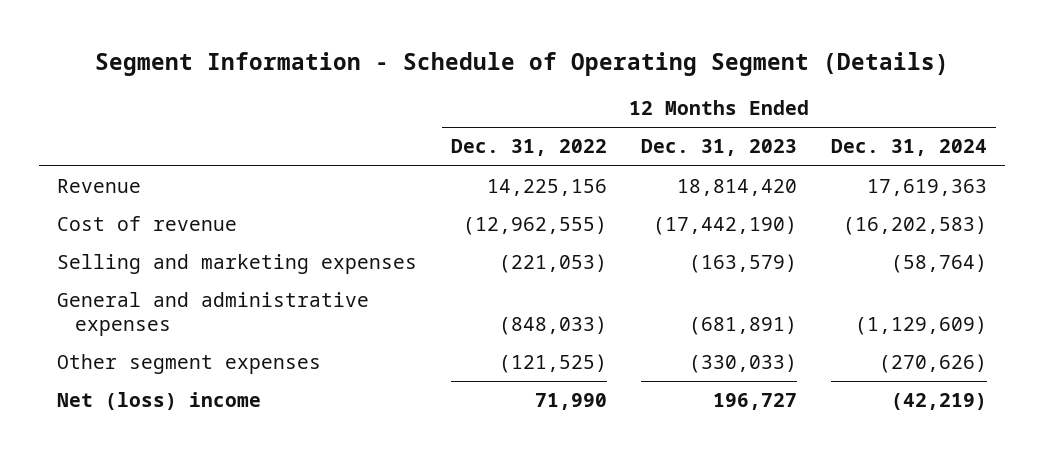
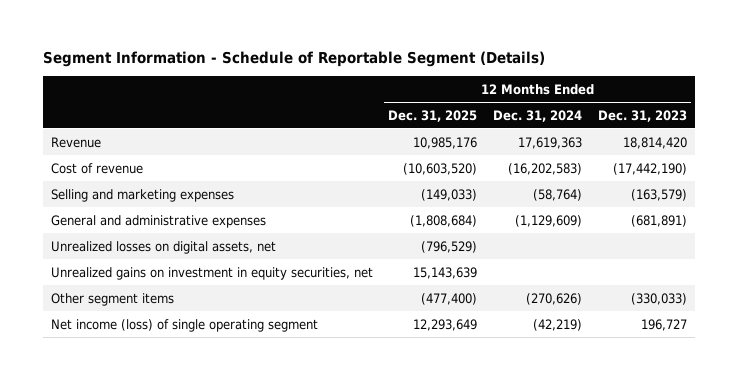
[94,51,949,76] Segment Information - Schedule of Operating Segment (Details) -> [42,51,545,68] Segment Information - Schedule of Reportable Segment (Details)
[450,139,607,157] Dec. 31, 2022 -> none
none -> [388,109,478,122] Dec. 31, 2025
none -> [50,240,276,254] Unrealized losses on digital assets, net
none -> [50,266,373,280] Unrealized gains on investment in equity securities, net
[56,354,321,375] Other segment expenses -> [50,292,174,306] Other segment items
[56,392,261,411] Net (loss) income -> [50,318,318,332] Net income (loss) of single operating segment

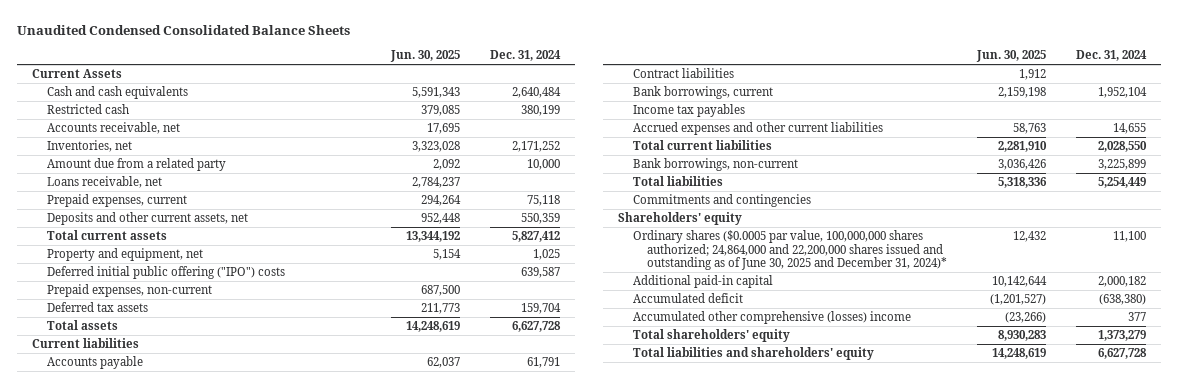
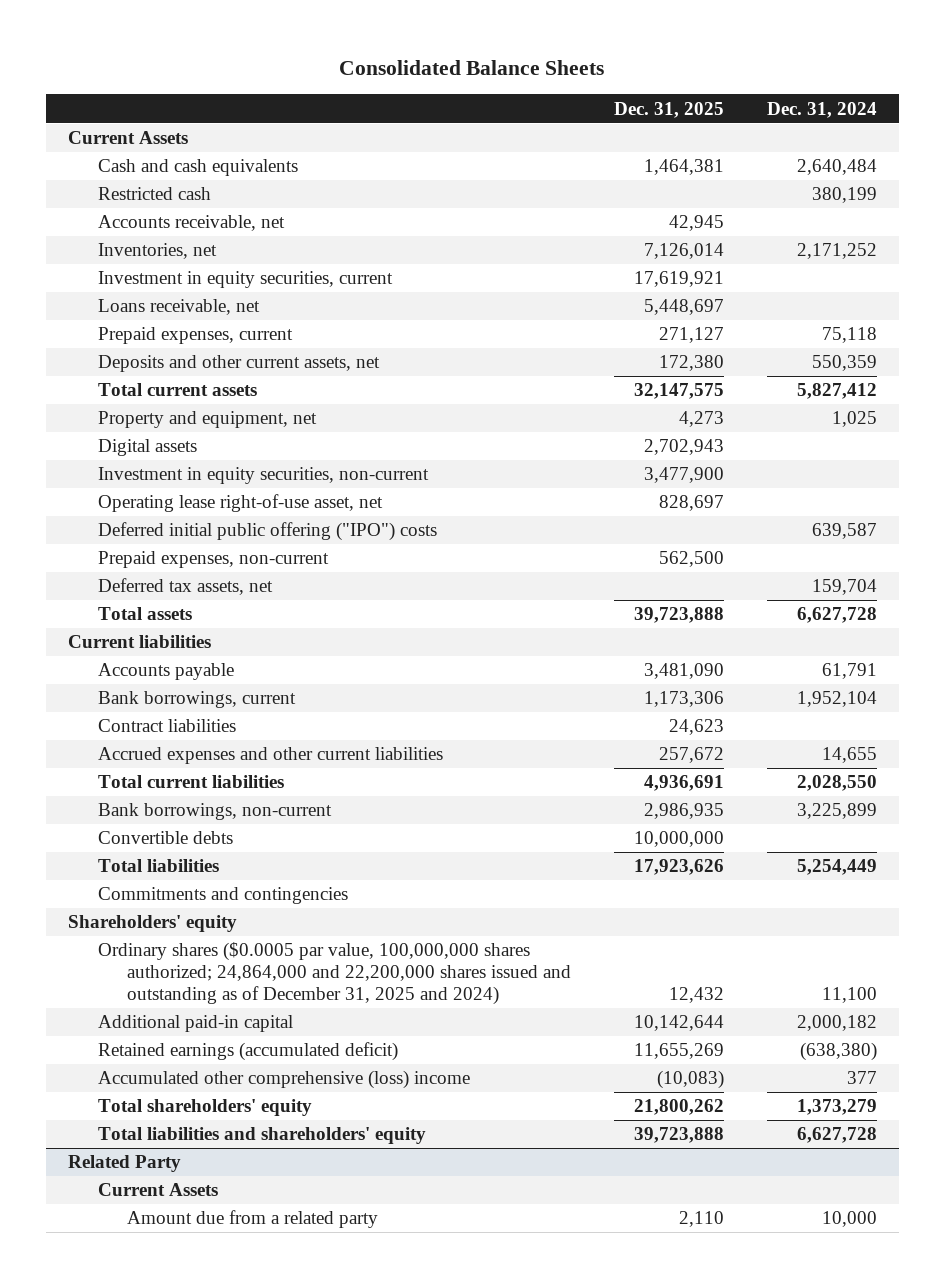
[17,24,351,35] Unaudited Condensed Consolidated Balance Sheets -> [339,60,605,76] Consolidated Balance Sheets
[389,50,460,63] Jun. 30, 2025 -> none
none -> [614,101,725,118] Dec. 31, 2025
[46,157,226,171] Amount due from a related party -> none
none -> [97,271,393,289] Investment in equity securities, current
none -> [97,439,197,457] Digital assets
none -> [97,467,429,485] Investment in equity securities, non-current
none -> [97,494,383,513] Operating lease right-of-use asset, net
[46,301,148,312] Deferred tax assets -> [97,578,273,596] Deferred tax assets, net
[632,103,745,117] Income tax payables -> none
[632,67,734,78] Contract liabilities -> [97,719,236,733] Contract liabilities
none -> [97,831,233,845] Convertible debts
[632,229,948,271] Ordinary shares ($0.0005 par value, 100,000,000 shares authorized; 24,864,000 and 22,200,000 shares issued and outstanding as of June 30, 2025 and December 31, 2024)* -> [97,942,572,1005] Ordinary shares ($0.0005 par value, 100,000,000 shares authorized; 24,864,000 and 22,200,000 shares issued and outstanding as of December 31, 2025 and 2024)
[632,292,743,303] Accumulated deficit -> [97,1042,398,1062] Retained earnings (accumulated deficit)
[632,310,911,324] Accumulated other comprehensive (losses) income -> [97,1070,470,1090] Accumulated other comprehensive (loss) income
none -> [67,1155,181,1173] Related Party
none -> [97,1183,218,1197] Current Assets
none -> [127,1210,379,1229] Amount due from a related party

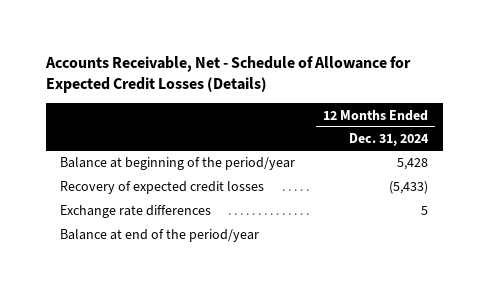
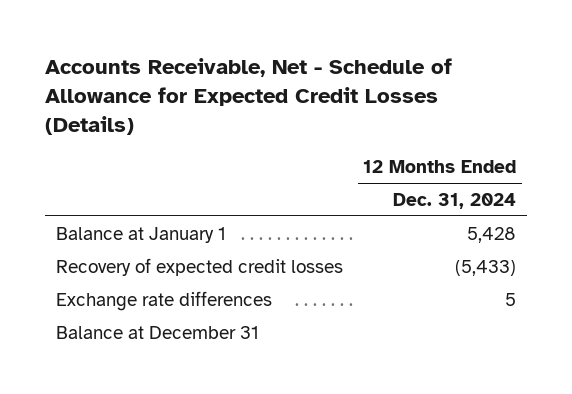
[60,157,296,171] Balance at beginning of the period/year -> [55,226,226,243] Balance at January 1
[60,229,260,243] Balance at end of the period/year -> [55,325,259,339] Balance at December 31

